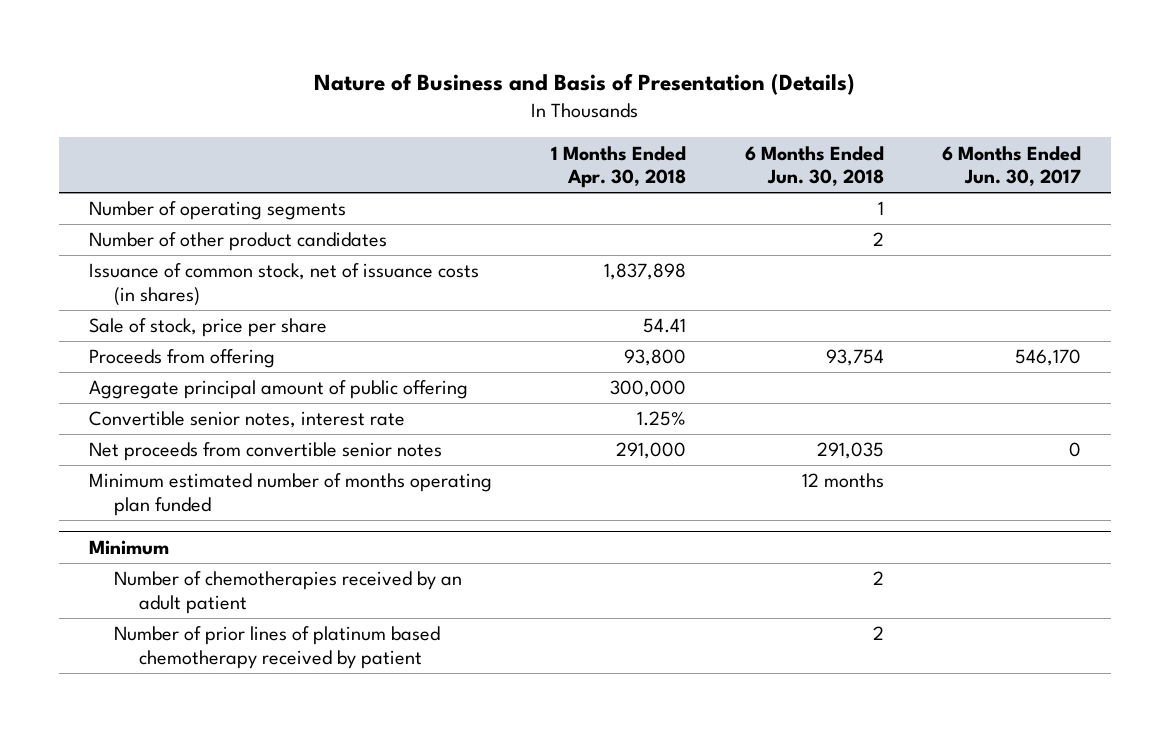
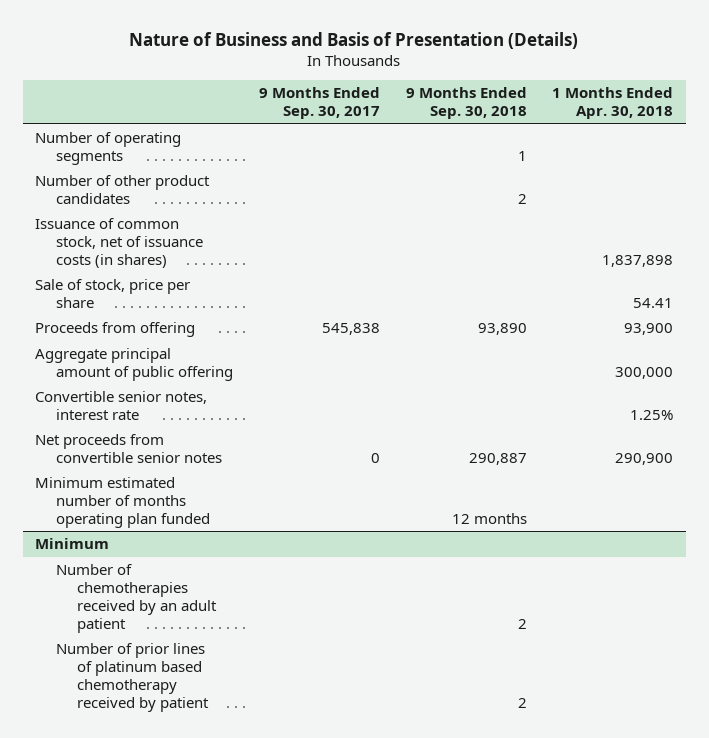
[744,145,884,187] 6 Months Ended Jun. 30, 2018 -> none
[942,145,1082,187] 6 Months Ended Jun. 30, 2017 -> none
none -> [258,87,380,120] 9 Months Ended Sep. 30, 2017
none -> [405,87,527,120] 9 Months Ended Sep. 30, 2018
[623,349,686,367] 93,800 -> [624,323,674,336] 93,900
[615,442,686,460] 291,000 -> [615,452,674,465] 290,900

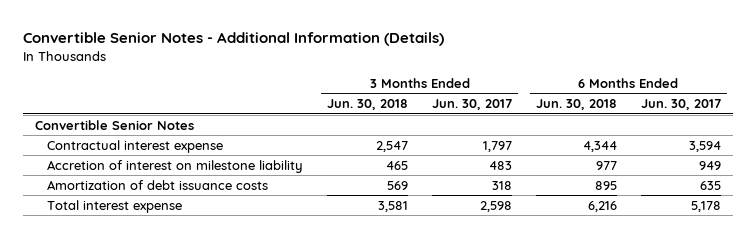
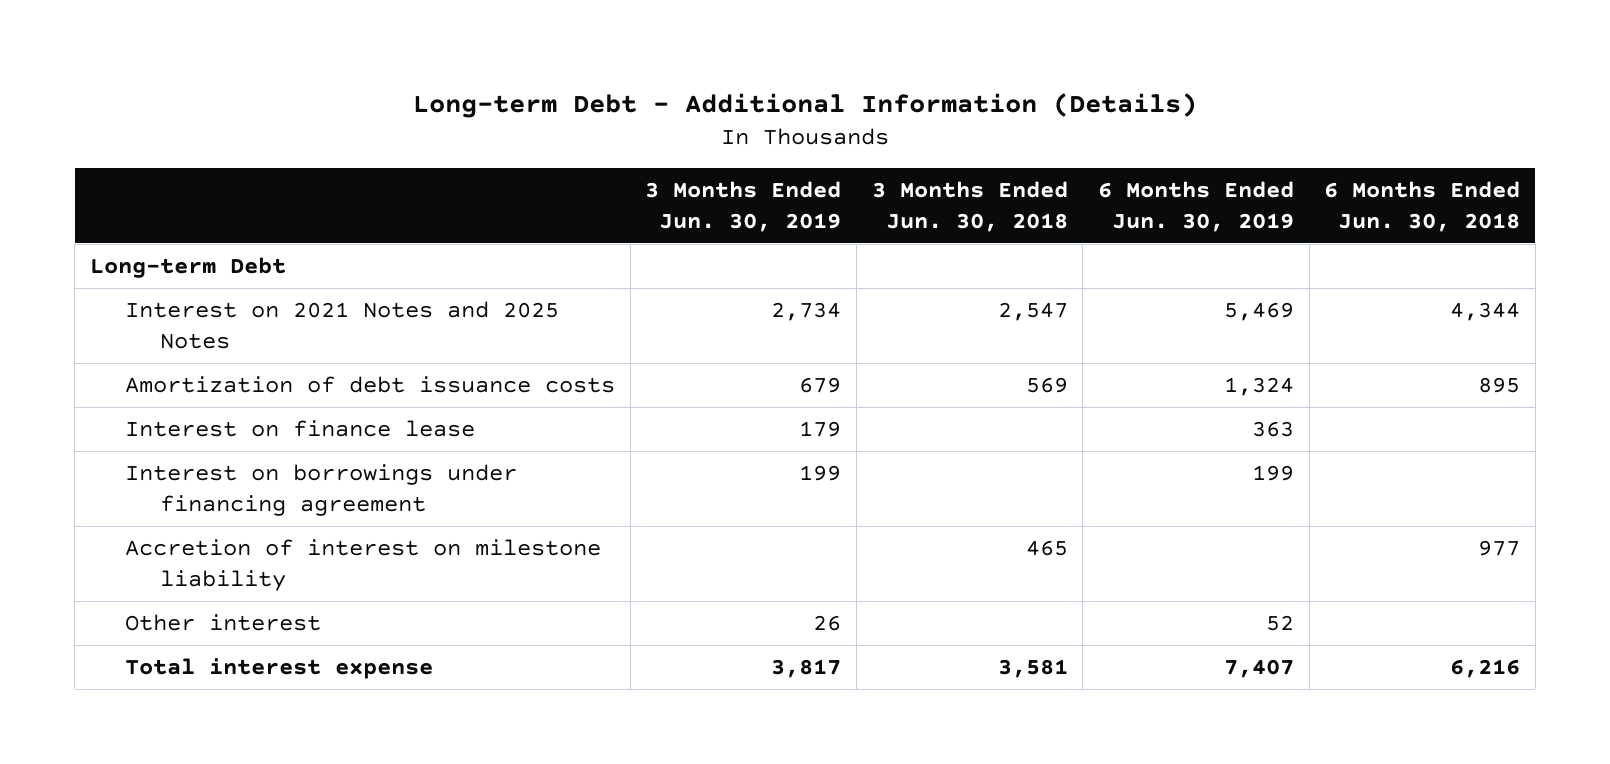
[22,32,444,47] Convertible Senior Notes - Additional Information (Details) -> [413,92,1198,118] Long-term Debt - Additional Information (Details)
[432,99,513,111] Jun. 30, 2017 -> none
[640,99,721,111] Jun. 30, 2017 -> none
none -> [645,181,842,232] 3 Months Ended Jun. 30, 2019
none -> [1098,181,1295,232] 6 Months Ended Jun. 30, 2019
[34,119,194,130] Convertible Senior Notes -> [89,256,286,278] Long-term Debt
[47,139,224,153] Contractual interest expense -> [125,300,560,349] Interest on 2021 Notes and 2025 Notes
none -> [125,419,476,437] Interest on finance lease
none -> [125,463,518,516] Interest on borrowings under financing agreement
[47,159,304,173] Accretion of interest on milestone liability -> [125,538,602,591] Accretion of interest on milestone liability
none -> [125,613,322,631] Other interest

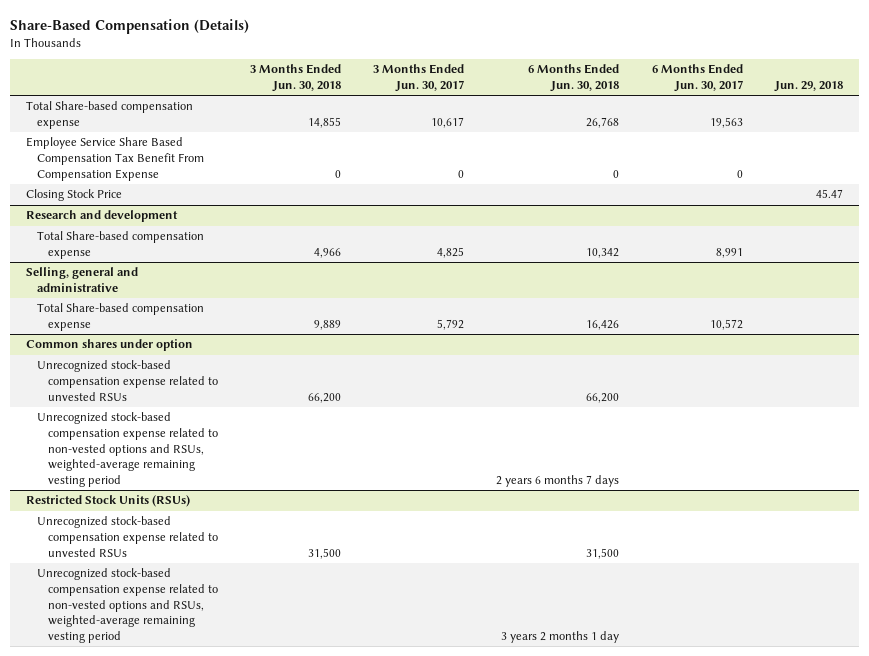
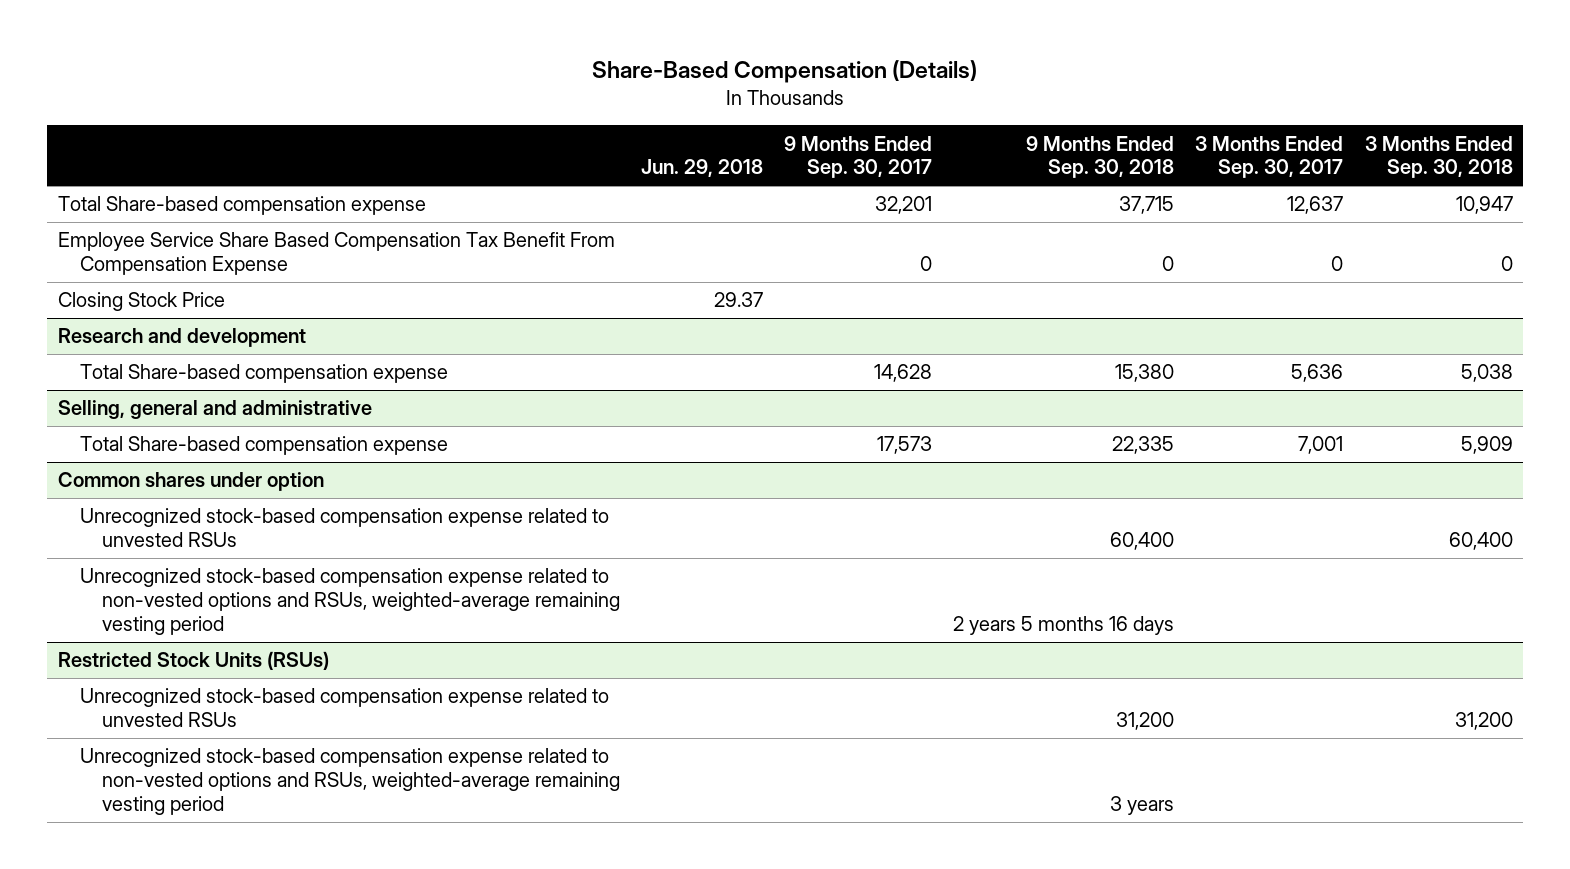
[250,64,342,93] 3 Months Ended Jun. 30, 2018 -> none
[373,64,465,93] 3 Months Ended Jun. 30, 2017 -> none
[528,64,620,93] 6 Months Ended Jun. 30, 2018 -> none
[651,64,743,93] 6 Months Ended Jun. 30, 2017 -> none
none -> [783,135,932,179] 9 Months Ended Sep. 30, 2017
none -> [1026,135,1175,179] 9 Months Ended Sep. 30, 2018
none -> [1195,135,1344,179] 3 Months Ended Sep. 30, 2017
none -> [1364,135,1513,179] 3 Months Ended Sep. 30, 2018
[815,189,843,199] 45.47 -> [713,292,763,308] 29.37

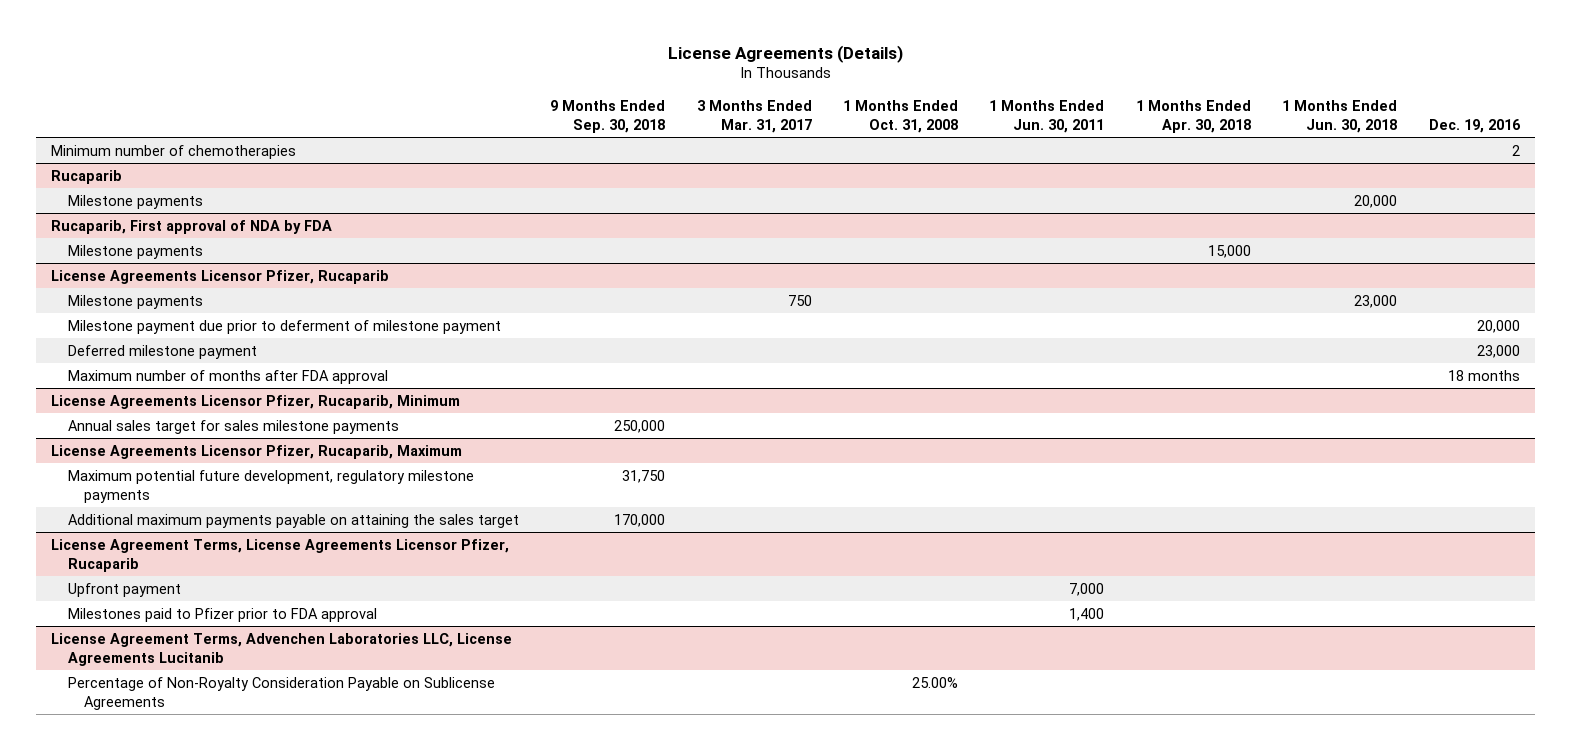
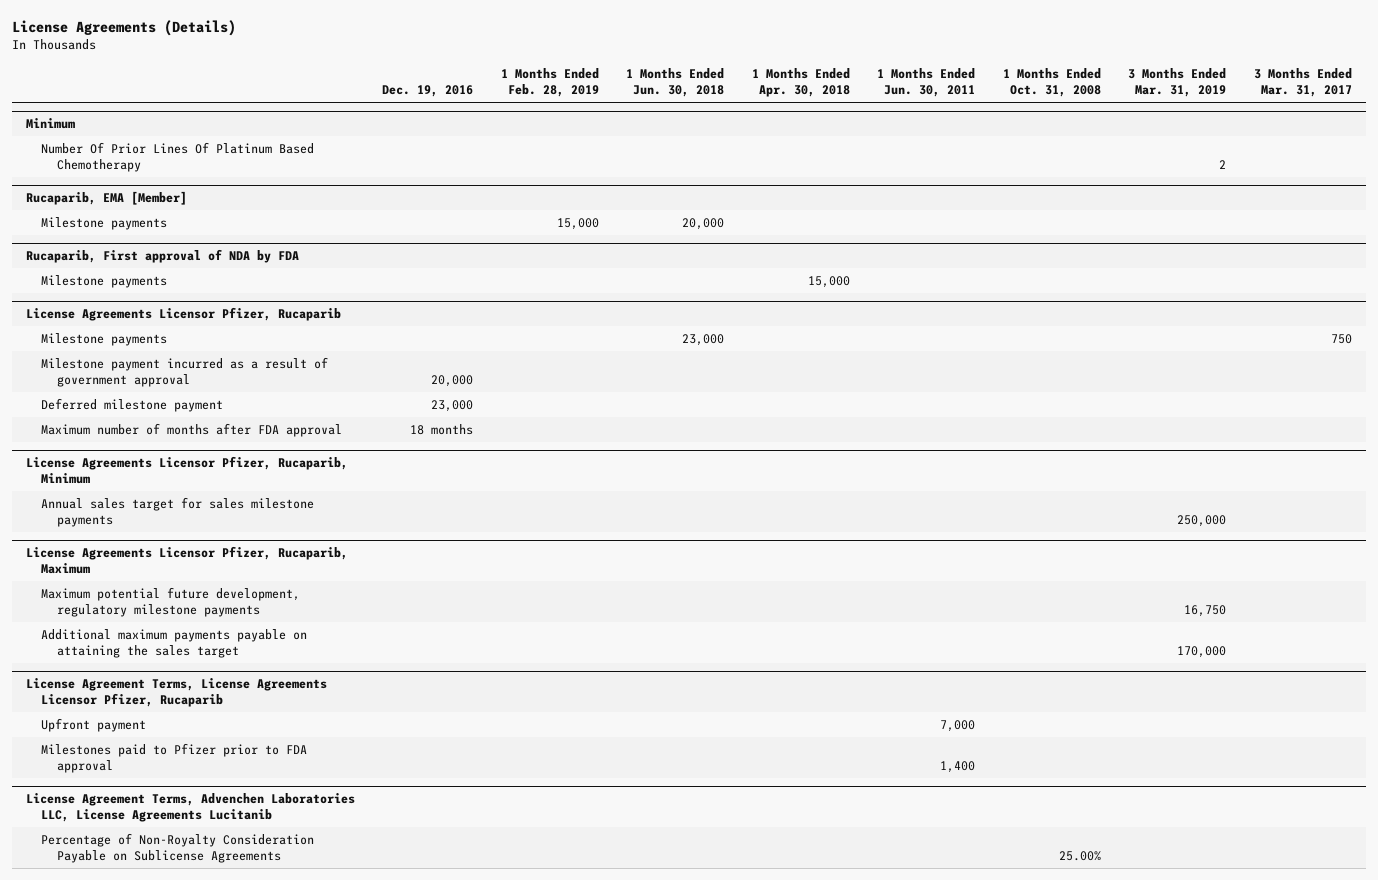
[550,99,666,133] 9 Months Ended Sep. 30, 2018 -> none
none -> [500,67,599,98] 1 Months Ended Feb. 28, 2019
none -> [1128,67,1227,98] 3 Months Ended Mar. 31, 2019
[51,144,297,159] Minimum number of chemotherapies -> none
none -> [25,117,75,129] Minimum
none -> [41,141,315,173] Number Of Prior Lines Of Platinum Based Chemotherapy
[51,169,123,184] Rucaparib -> [25,190,187,205] Rucaparib, EMA [Member]
[67,319,501,334] Milestone payment due prior to deferment of milestone payment -> [41,356,329,388] Milestone payment incurred as a result of government approval

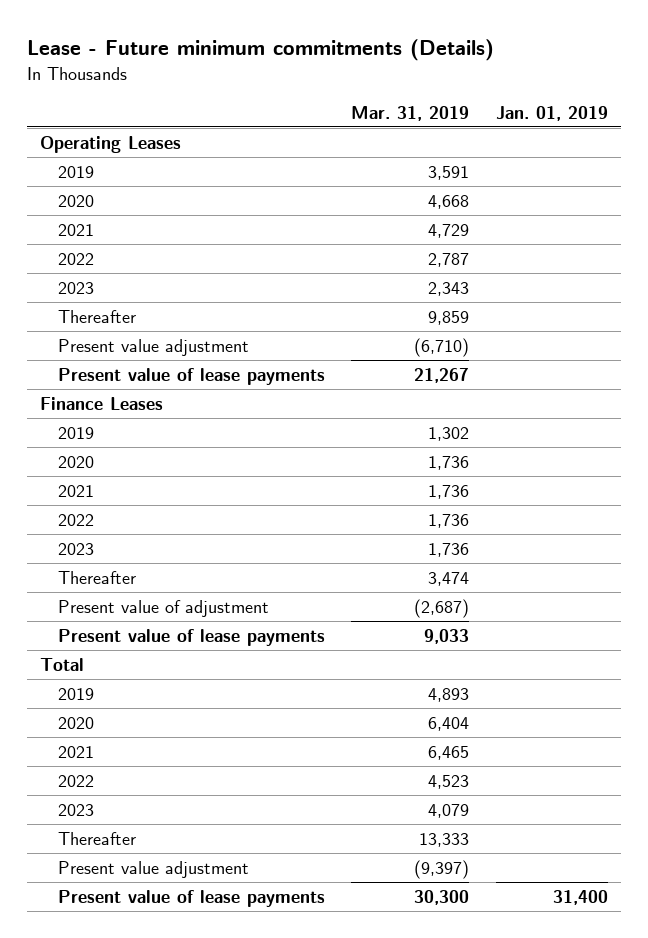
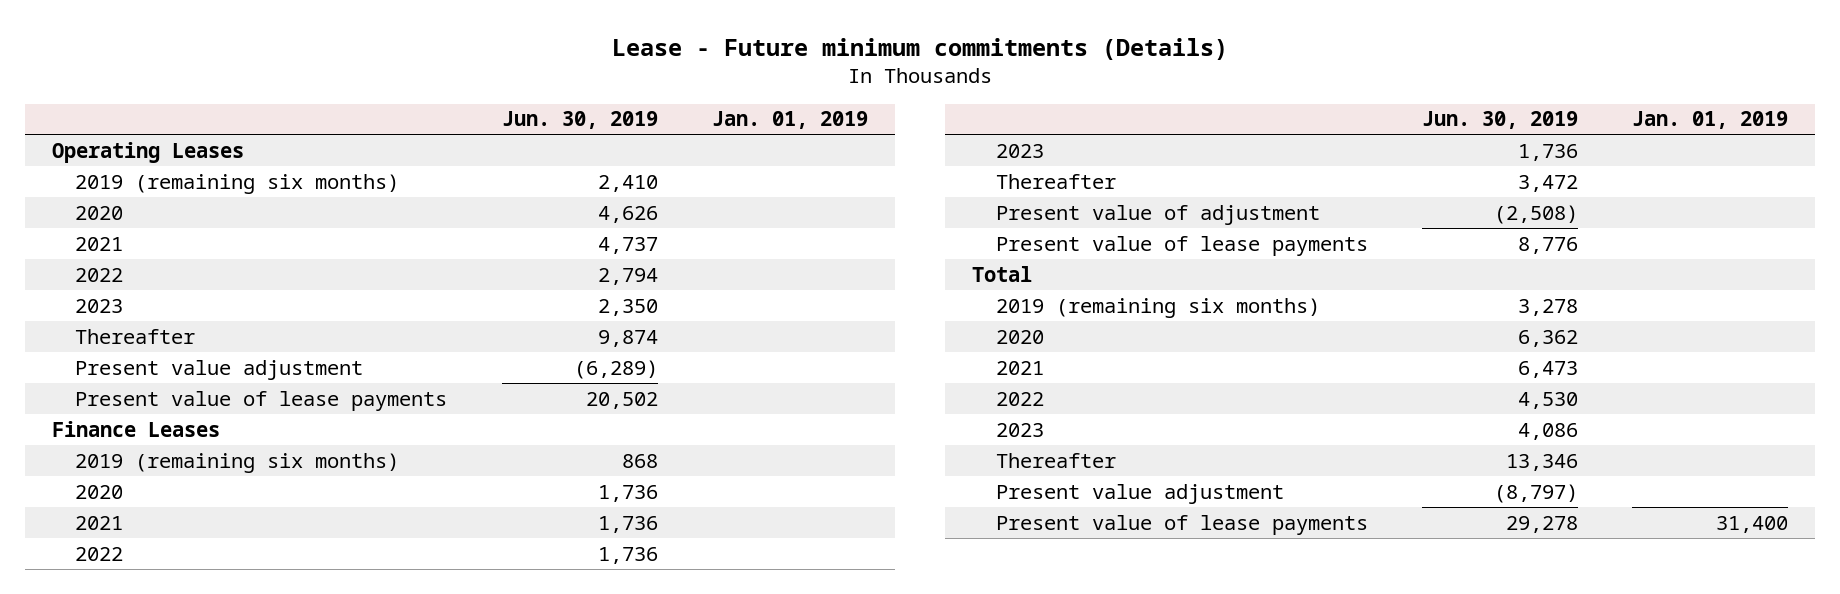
[351,105,470,121] Mar. 31, 2019 -> none
none -> [501,111,658,130] Jun. 30, 2019
[57,165,94,178] 2019 -> [75,173,400,194] 2019 (remaining six months)
[57,426,94,439] 2019 -> [75,452,400,473] 2019 (remaining six months)
[57,687,94,700] 2019 -> [996,297,1321,318] 2019 (remaining six months)

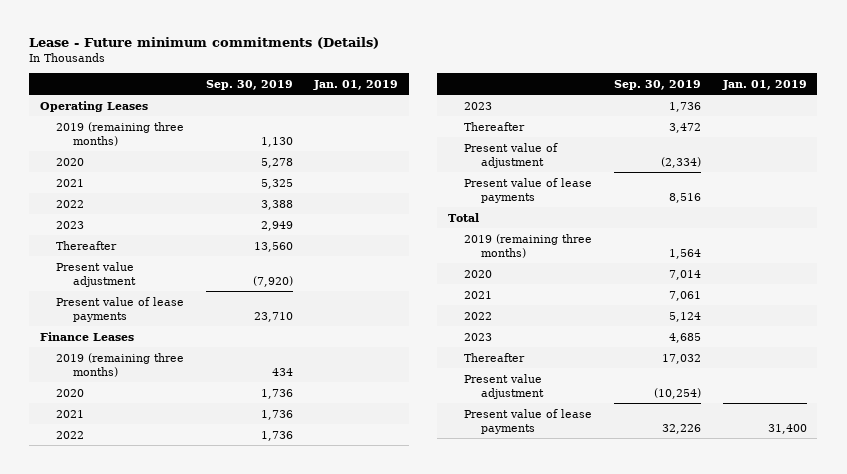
[501,111,658,130] Jun. 30, 2019 -> none
none -> [205,79,293,90] Sep. 30, 2019
[75,173,400,194] 2019 (remaining six months) -> [56,121,185,146] 2019 (remaining three months)
[75,452,400,473] 2019 (remaining six months) -> [56,352,185,377] 2019 (remaining three months)
[996,297,1321,318] 2019 (remaining six months) -> [464,233,593,258] 2019 (remaining three months)

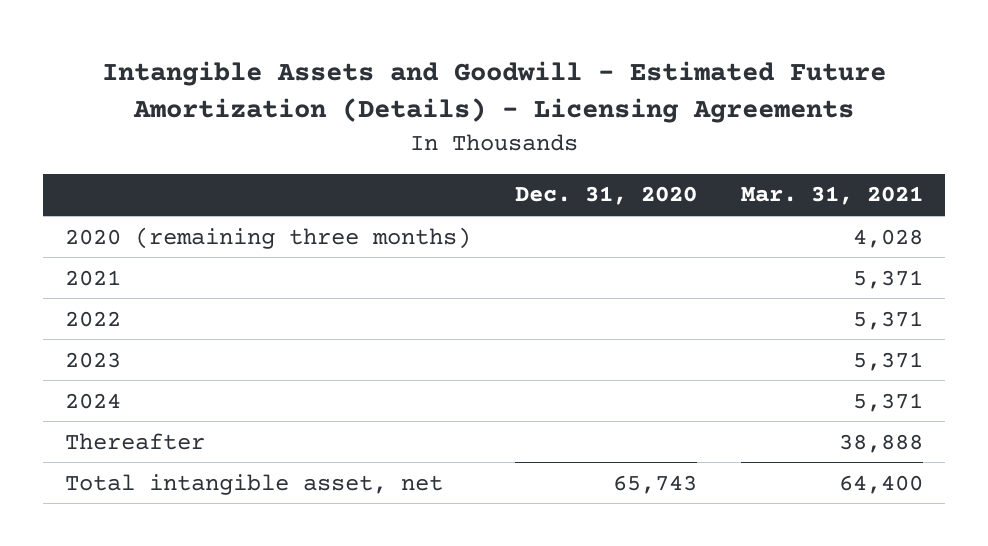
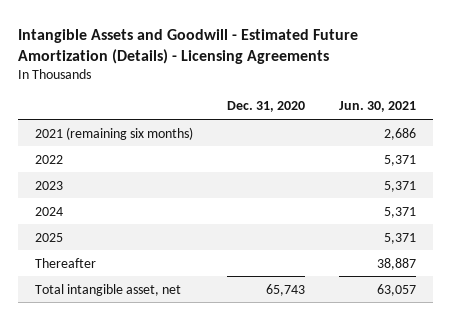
[741,186,924,206] Mar. 31, 2021 -> none
none -> [339,101,417,113] Jun. 30, 2021
[65,269,122,286] 2021 -> none
[65,226,472,249] 2020 (remaining three months) -> [35,126,194,140] 2021 (remaining six months)
none -> [35,232,64,242] 2025

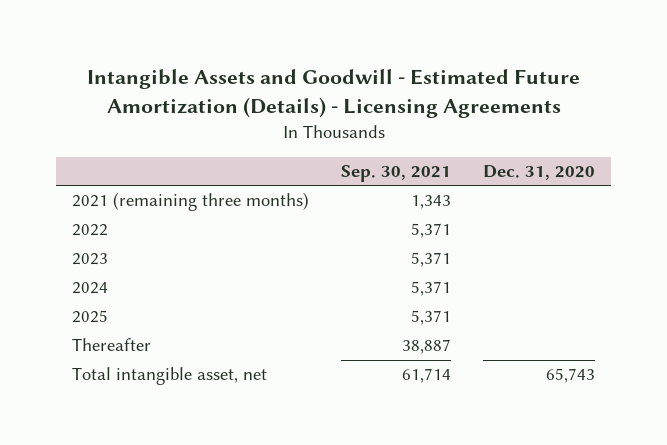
[339,101,417,113] Jun. 30, 2021 -> none
none -> [341,164,452,182] Sep. 30, 2021
[35,126,194,140] 2021 (remaining six months) -> [71,192,309,212] 2021 (remaining three months)

